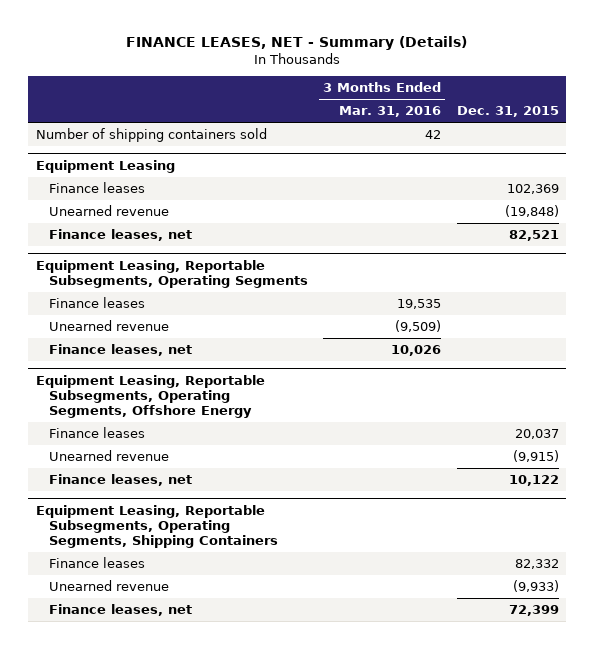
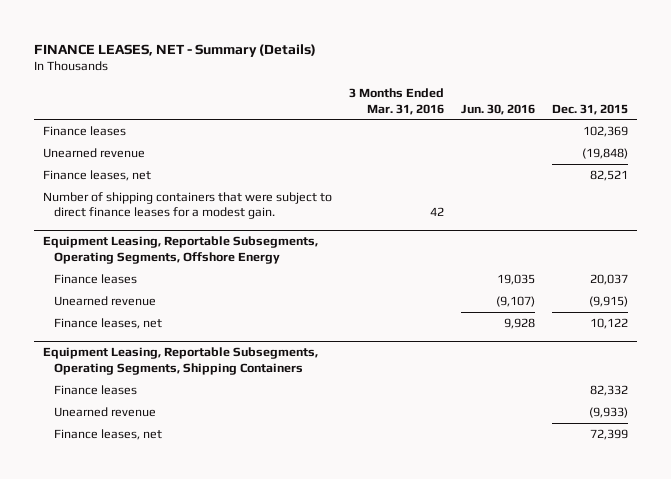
none -> [461,103,536,115] Jun. 30, 2016
[35,127,267,142] Number of shipping containers sold -> none
[35,159,175,173] Equipment Leasing -> none
[35,259,308,288] Equipment Leasing, Reportable Subsegments, Operating Segments -> none
[48,296,145,308] Finance leases -> none
[48,319,169,331] Unearned revenue -> none
[48,343,192,356] Finance leases, net -> none
none -> [42,191,332,220] Number of shipping containers that were subject to direct finance leases for a modest gain.

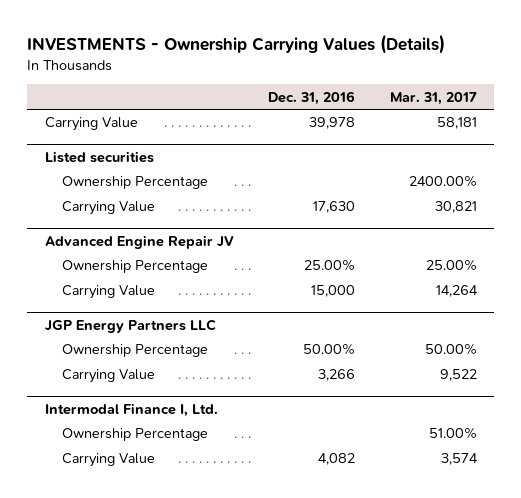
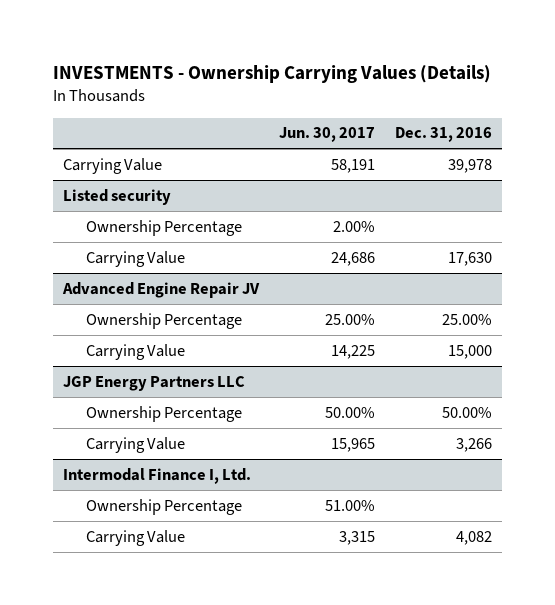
[389,91,477,105] Mar. 31, 2017 -> none
none -> [279,127,376,143] Jun. 30, 2017
[44,150,154,163] Listed securities -> [63,188,172,205] Listed security

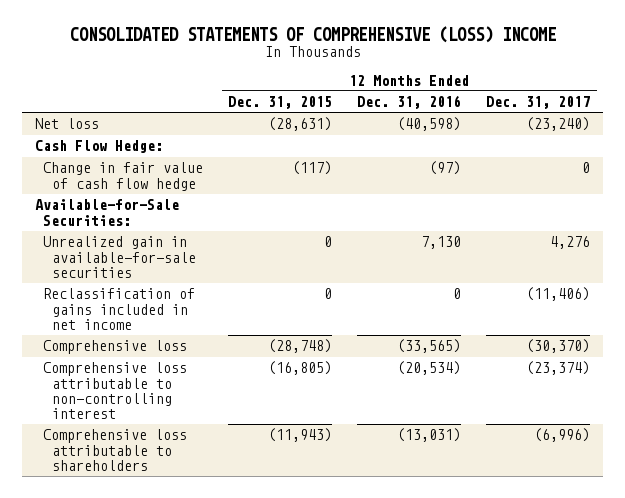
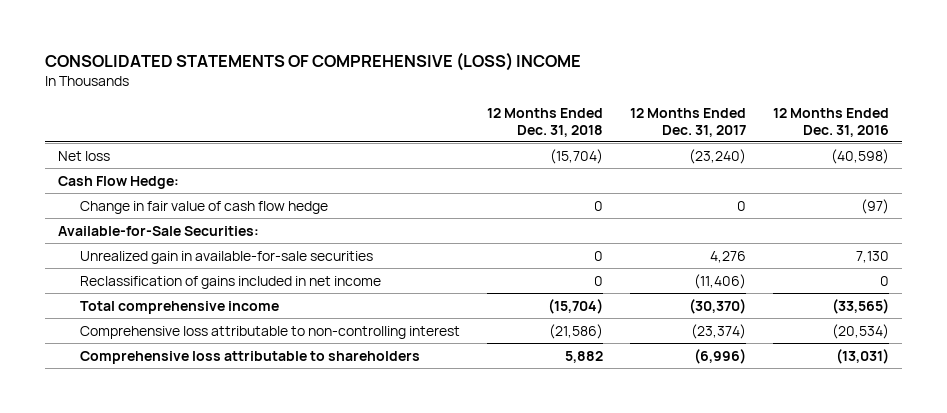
[228,96,333,110] Dec. 31, 2015 -> none
none -> [486,107,603,137] 12 Months Ended Dec. 31, 2018
[43,340,188,355] Comprehensive loss -> [79,300,279,314] Total comprehensive income

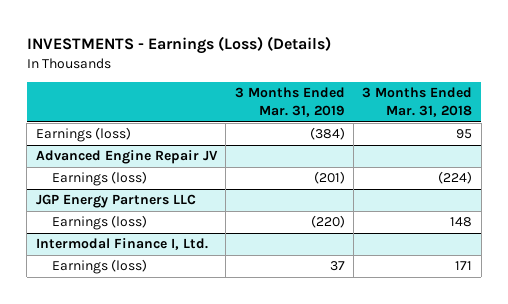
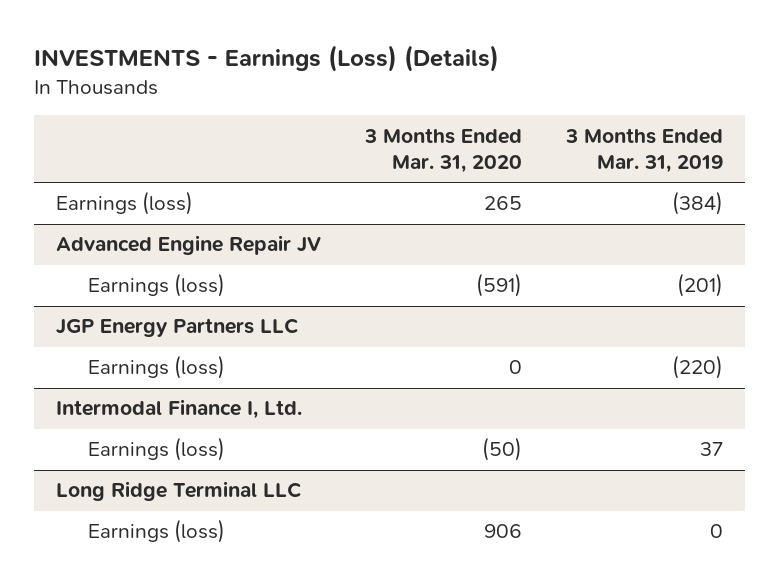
[362,87,473,118] 3 Months Ended Mar. 31, 2018 -> none
none -> [363,127,522,174] 3 Months Ended Mar. 31, 2020
none -> [55,481,302,502] Long Ridge Terminal LLC
none -> [87,519,225,544] Earnings (loss)

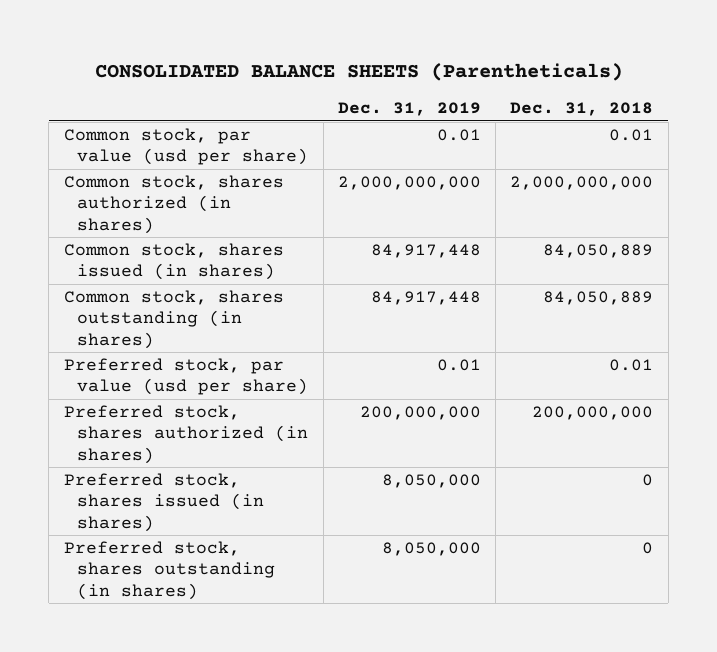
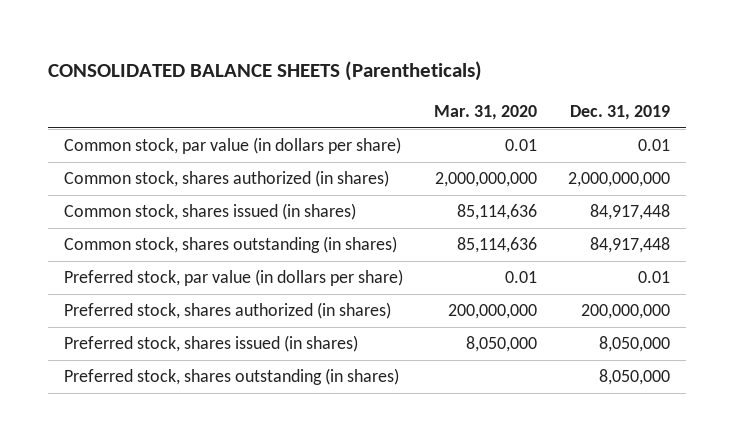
[510,101,654,116] Dec. 31, 2018 -> none
none -> [434,105,538,121] Mar. 31, 2020
[63,128,309,166] Common stock, par value (usd per share) -> [63,137,401,155] Common stock, par value (in dollars per share)
[63,358,309,396] Preferred stock, par value (usd per share) -> [63,269,403,287] Preferred stock, par value (in dollars per share)

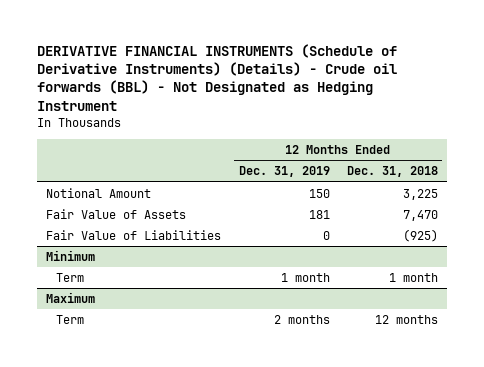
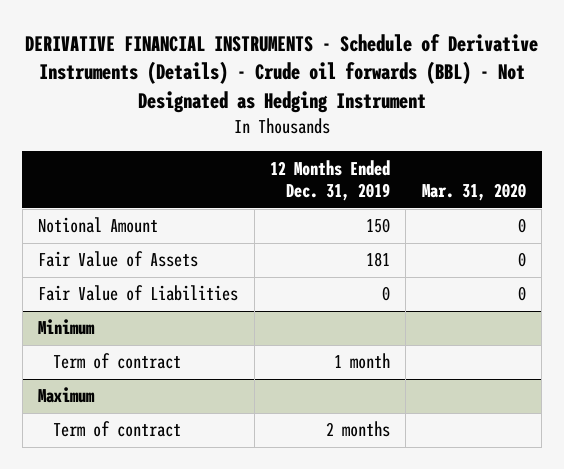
[37,43,398,111] DERIVATIVE FINANCIAL INSTRUMENTS (Schedule of Derivative Instruments) (Details) - Crude oil forwards (BBL) - Not Designated as Hedging Instrument -> [25,33,539,113] DERIVATIVE FINANCIAL INSTRUMENTS - Schedule of Derivative Instruments (Details) - Crude oil forwards (BBL) - Not Designated as Hedging Instrument
[346,166,438,178] Dec. 31, 2018 -> none
none -> [421,183,526,202] Mar. 31, 2020
[56,273,85,283] Term -> [52,353,181,370] Term of contract
[56,315,85,325] Term -> [52,421,181,438] Term of contract

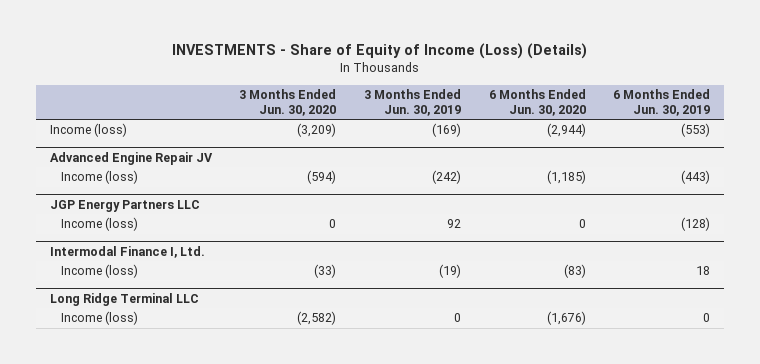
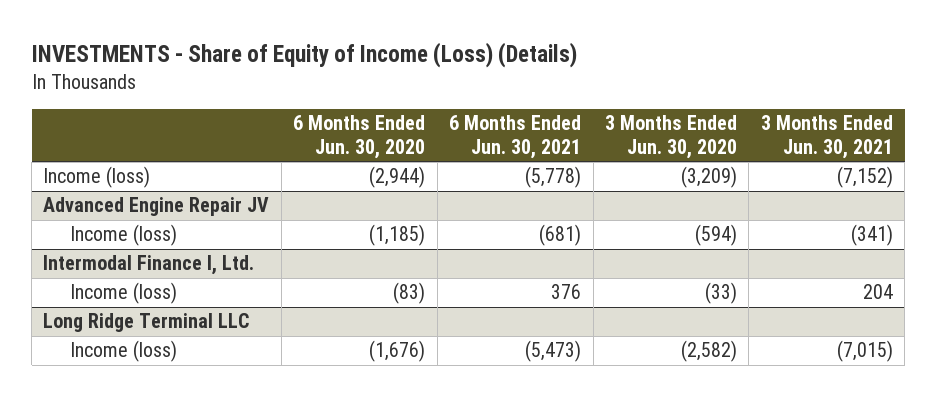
[363,89,461,116] 3 Months Ended Jun. 30, 2019 -> none
[613,89,711,116] 6 Months Ended Jun. 30, 2019 -> none
none -> [449,115,582,159] 6 Months Ended Jun. 30, 2021
none -> [760,115,893,159] 3 Months Ended Jun. 30, 2021
[49,199,200,212] JGP Energy Partners LLC -> none
[60,217,138,232] Income (loss) -> none

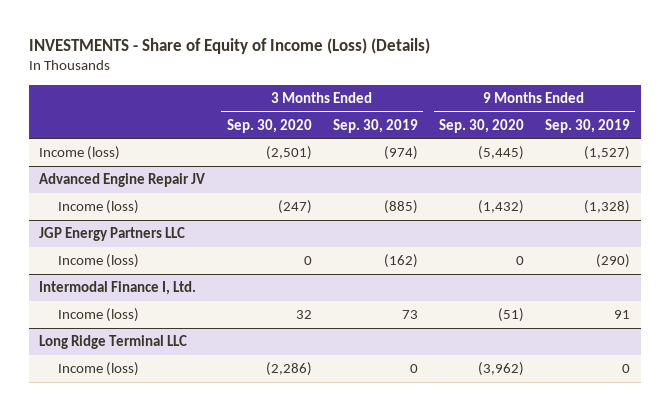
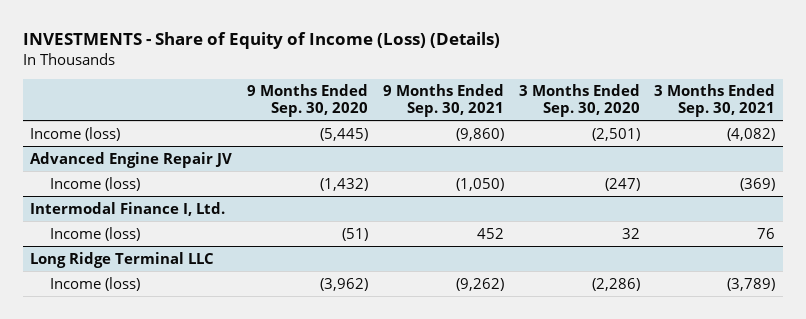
[332,118,418,133] Sep. 30, 2019 -> none
[545,118,631,133] Sep. 30, 2019 -> none
none -> [382,84,504,117] 9 Months Ended Sep. 30, 2021
none -> [654,84,776,117] 3 Months Ended Sep. 30, 2021
[39,227,186,242] JGP Energy Partners LLC -> none
[58,254,140,269] Income (loss) -> none

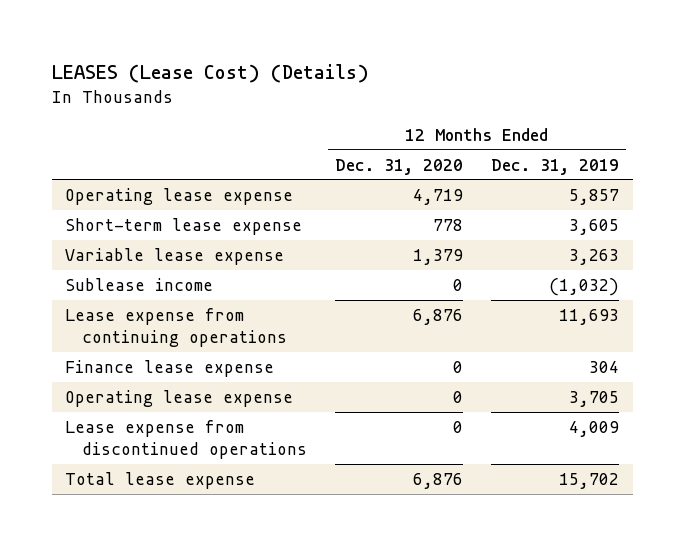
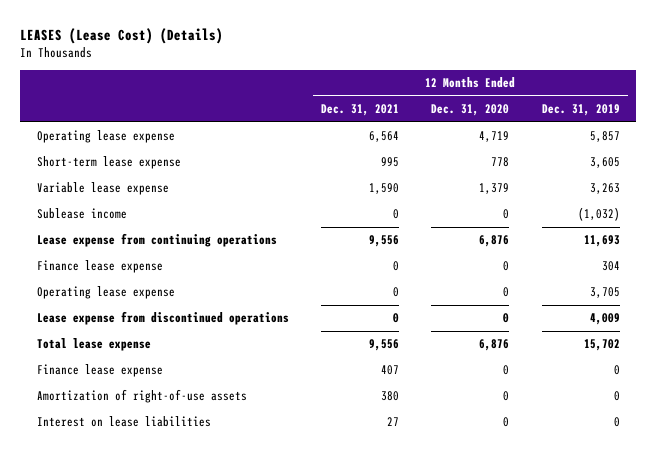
none -> [320,104,399,117] Dec. 31, 2021
none -> [36,364,163,378] Finance lease expense
none -> [36,389,247,404] Amortization of right-of-use assets
none -> [36,416,211,428] Interest on lease liabilities

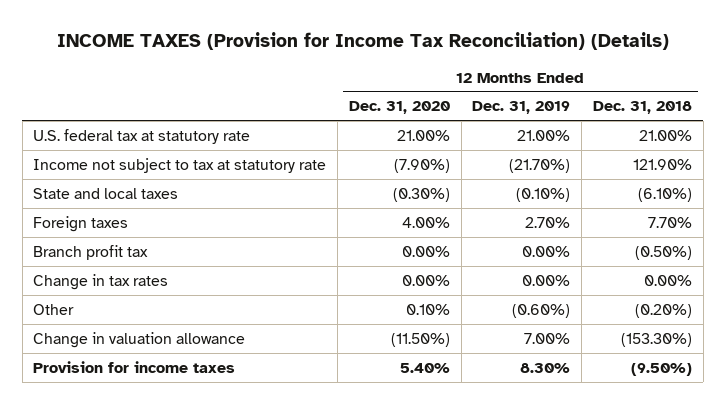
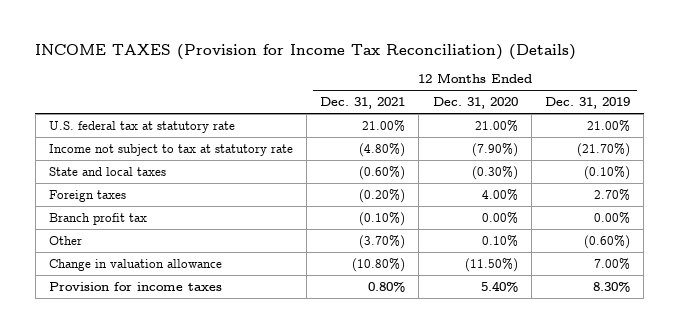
[592,101,692,115] Dec. 31, 2018 -> none
none -> [320,97,406,110] Dec. 31, 2021
[33,273,169,290] Change in tax rates -> none

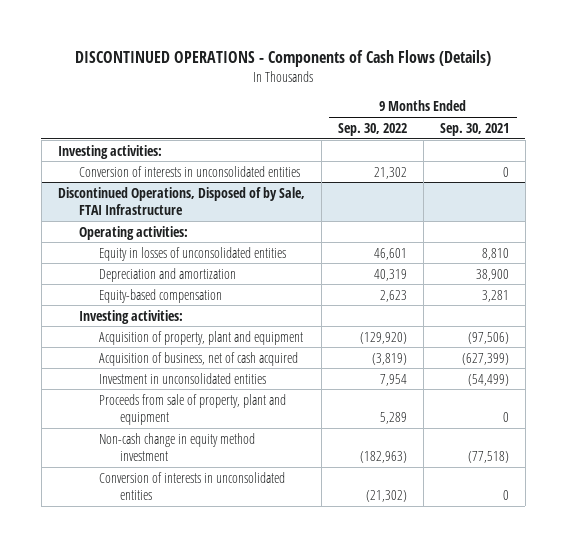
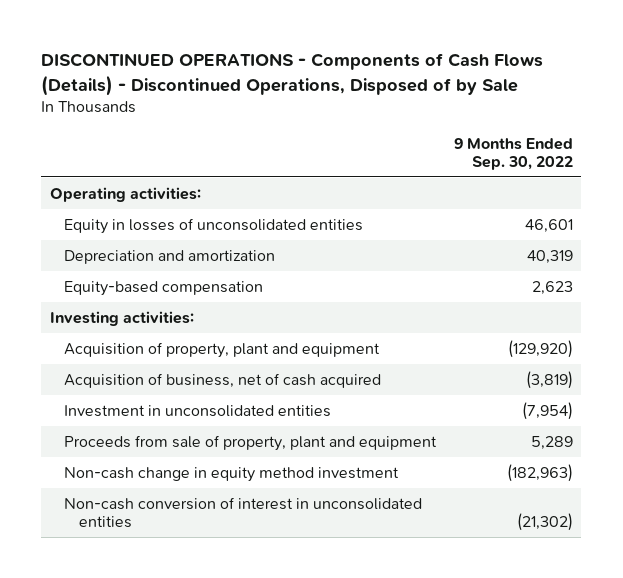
[75,49,492,67] DISCONTINUED OPERATIONS - Components of Cash Flows (Details) -> [41,53,544,96] DISCONTINUED OPERATIONS - Components of Cash Flows (Details) - Discontinued Operations, Disposed of by Sale
[439,122,509,136] Sep. 30, 2021 -> none
[57,144,162,159] Investing activities: -> none
[78,165,300,177] Conversion of interests in unconsolidated entities -> none
[57,186,305,216] Discontinued Operations, Disposed of by Sale, FTAI Infrastructure -> none
[379,373,407,386] 7,954 -> [521,401,573,420] (7,954)
[99,471,286,501] Conversion of interests in unconsolidated entities -> [64,496,423,529] Non-cash conversion of interest in unconsolidated entities

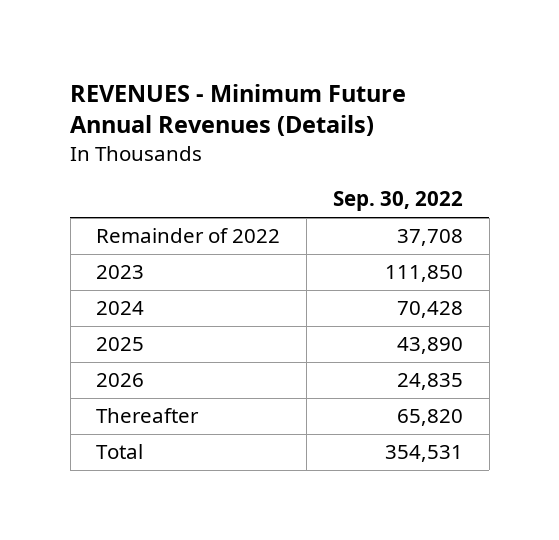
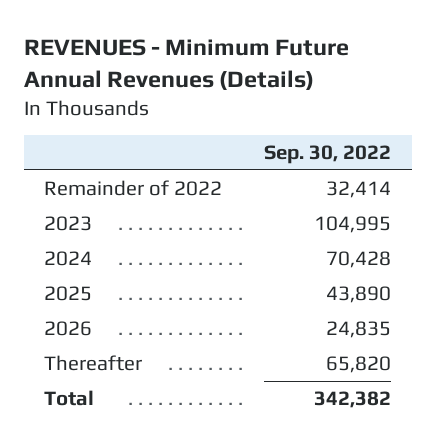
[397,229,464,247] 37,708 -> [325,181,391,199] 32,414
[385,265,464,283] 111,850 -> [313,216,391,234] 104,995
[385,445,464,463] 354,531 -> [313,391,391,409] 342,382

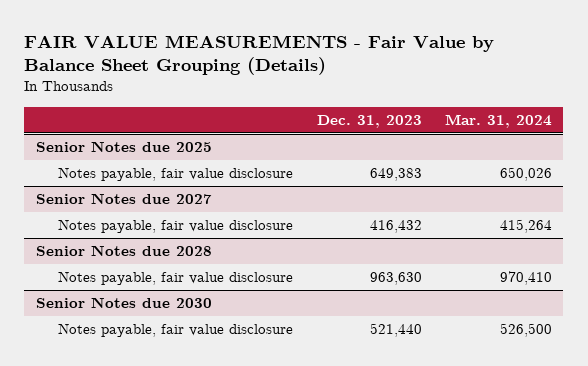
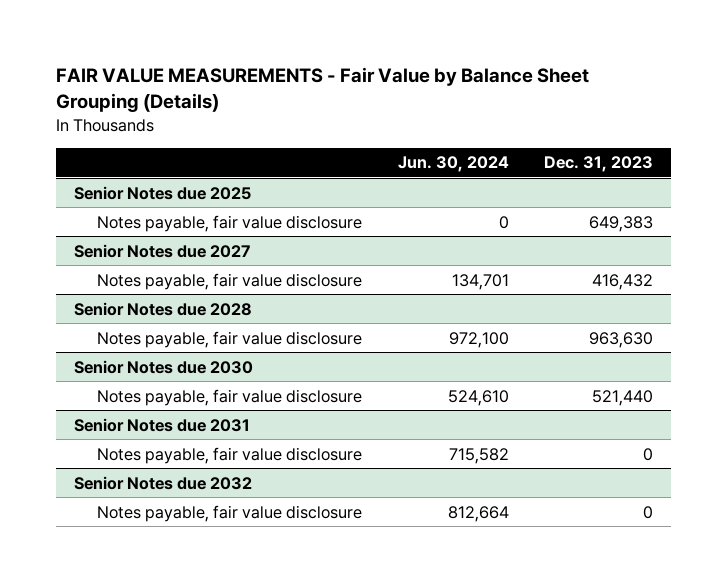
[444,113,552,128] Mar. 31, 2024 -> none
none -> [397,156,509,173] Jun. 30, 2024
none -> [74,417,251,432] Senior Notes due 2031
none -> [97,446,363,464] Notes payable, fair value disclosure
none -> [74,475,253,490] Senior Notes due 2032
none -> [97,504,363,522] Notes payable, fair value disclosure

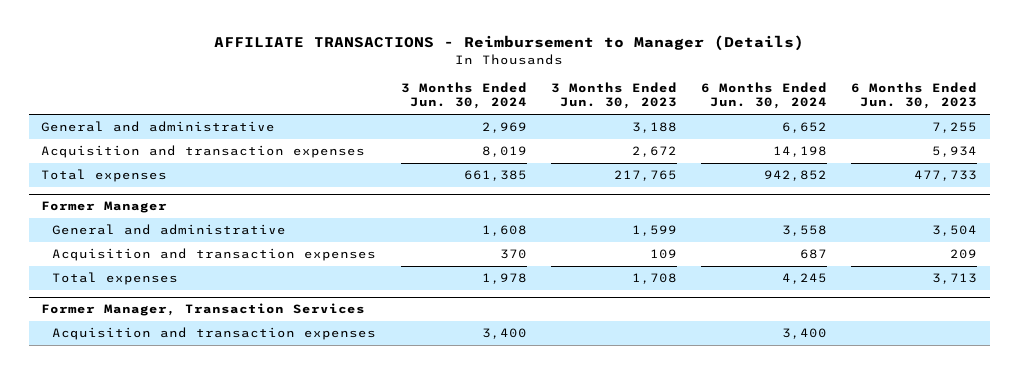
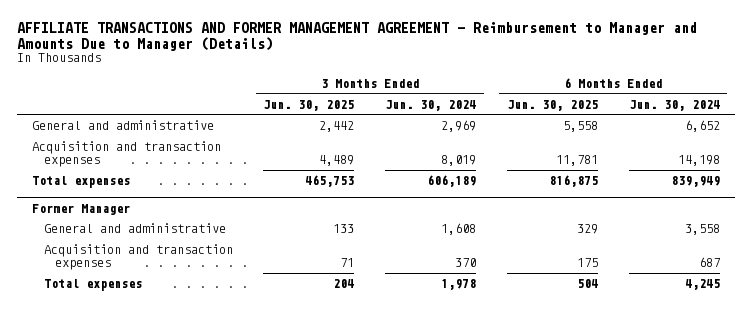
[214,35,805,52] AFFILIATE TRANSACTIONS - Reimbursement to Manager (Details) -> [16,21,697,51] AFFILIATE TRANSACTIONS AND FORMER MANAGEMENT AGREEMENT - Reimbursement to Manager and Amounts Due to Manager (Details)
[550,81,677,110] 3 Months Ended Jun. 30, 2023 -> none
[851,81,978,110] 6 Months Ended Jun. 30, 2023 -> none
none -> [263,99,355,111] Jun. 30, 2025
none -> [506,99,598,111] Jun. 30, 2025
[463,170,527,182] 661,385 -> [427,175,477,188] 606,189
[764,170,828,182] 942,852 -> [670,176,720,188] 839,949
[40,303,365,317] Former Manager, Transaction Services -> none
[52,327,377,341] Acquisition and transaction expenses -> none

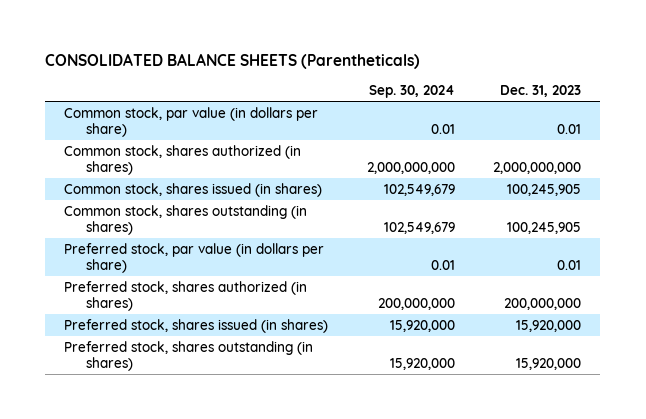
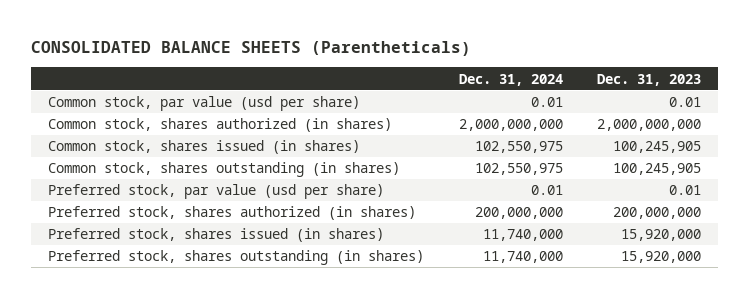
[368,84,455,98] Sep. 30, 2024 -> none
none -> [458,73,563,86] Dec. 31, 2024
[64,106,319,137] Common stock, par value (in dollars per share) -> [48,96,361,112] Common stock, par value (usd per share)
[64,242,325,273] Preferred stock, par value (in dollars per share) -> [48,184,385,200] Preferred stock, par value (usd per share)

